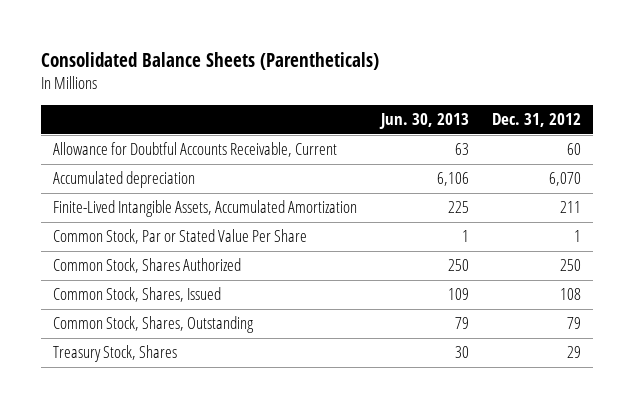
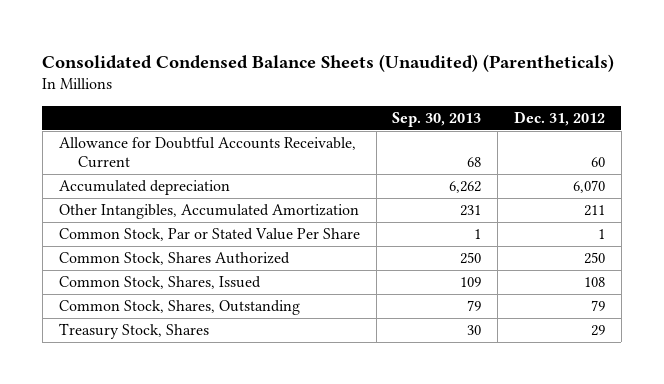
[41,51,380,70] Consolidated Balance Sheets (Parentheticals) -> [42,53,615,72] Consolidated Condensed Balance Sheets (Unaudited) (Parentheticals)
[378,113,469,130] Jun. 30, 2013 -> none
none -> [392,111,482,127] Sep. 30, 2013
[53,200,358,218] Finite-Lived Intangible Assets, Accumulated Amortization -> [58,204,359,220] Other Intangibles, Accumulated Amortization

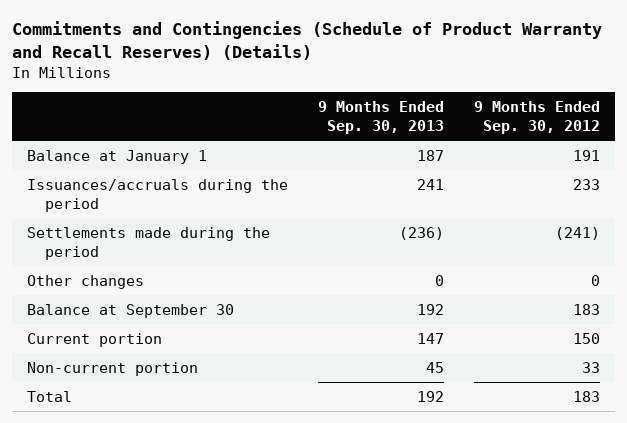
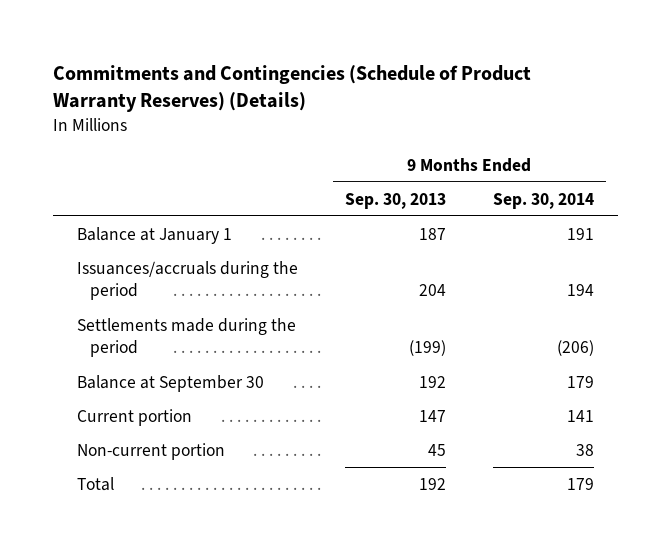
[12,21,603,60] Commitments and Contingencies (Schedule of Product Warranty and Recall Reserves) (Details) -> [52,65,531,113] Commitments and Contingencies (Schedule of Product Warranty Reserves) (Details)
[473,101,600,134] 9 Months Ended Sep. 30, 2012 -> none
none -> [493,192,595,209] Sep. 30, 2014
[27,274,145,289] Other changes -> none
[416,178,444,190] 241 -> [418,284,446,297] 204
[398,226,444,240] (236) -> [408,340,446,357] (199)

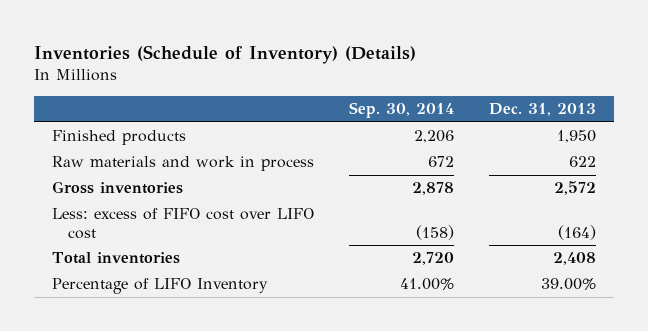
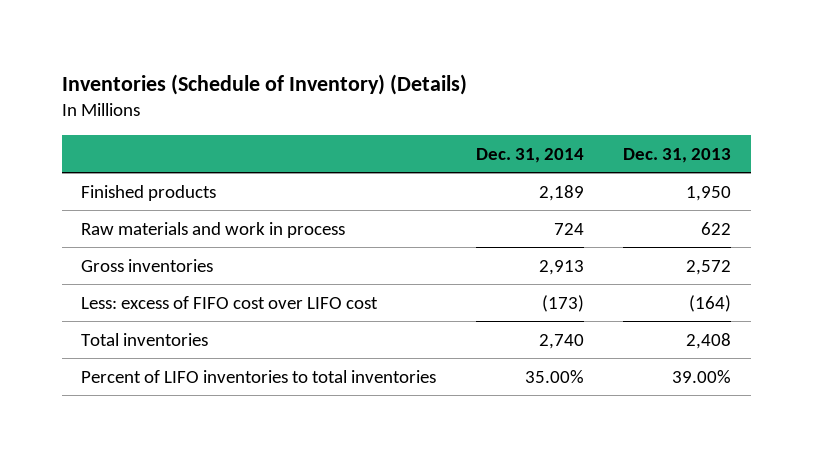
[348,102,454,119] Sep. 30, 2014 -> none
none -> [475,147,584,163] Dec. 31, 2014
[51,278,268,295] Percentage of LIFO Inventory -> [81,369,437,383] Percent of LIFO inventories to total inventories

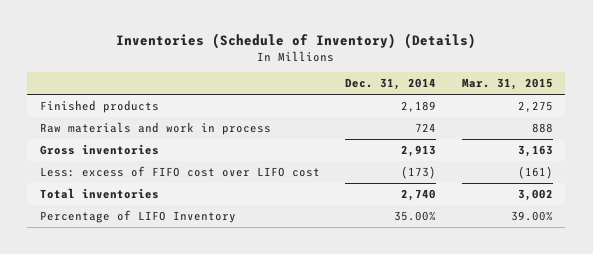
[623,147,732,163] Dec. 31, 2013 -> none
none -> [461,78,553,91] Mar. 31, 2015
[81,369,437,383] Percent of LIFO inventories to total inventories -> [39,210,236,224] Percentage of LIFO Inventory

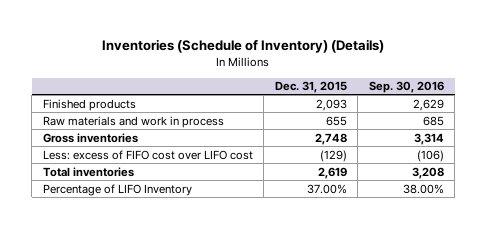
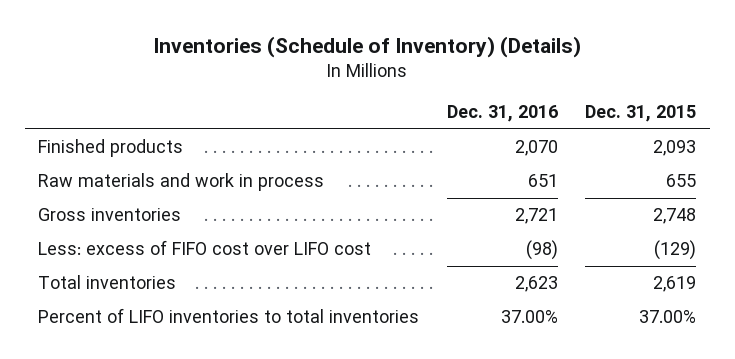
[368,81,444,94] Sep. 30, 2016 -> none
none -> [446,105,558,123] Dec. 31, 2016
[42,183,192,196] Percentage of LIFO Inventory -> [38,308,420,324] Percent of LIFO inventories to total inventories

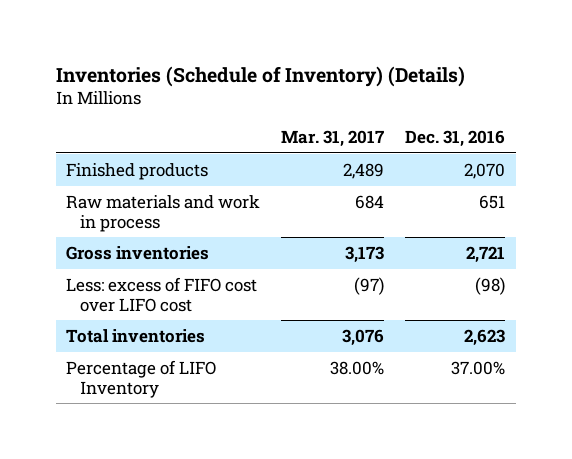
[585,105,697,123] Dec. 31, 2015 -> none
none -> [281,130,385,148] Mar. 31, 2017
[38,308,420,324] Percent of LIFO inventories to total inventories -> [66,359,217,398] Percentage of LIFO Inventory

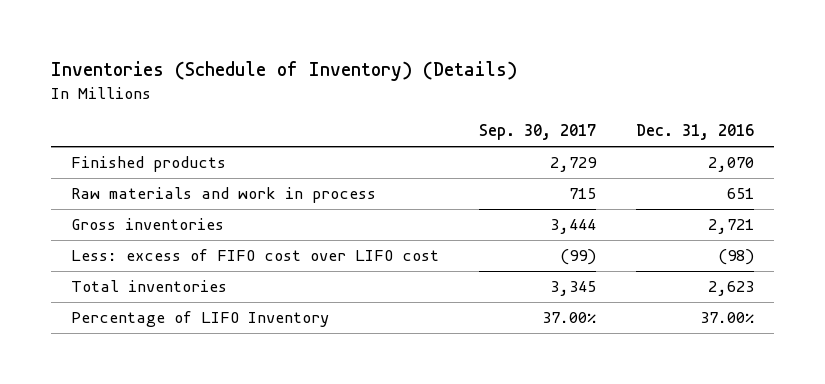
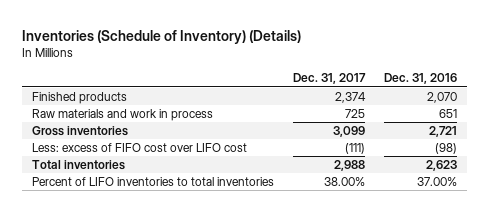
[478,124,596,141] Sep. 30, 2017 -> none
none -> [293,73,367,85] Dec. 31, 2017
[70,311,329,328] Percentage of LIFO Inventory -> [31,177,274,187] Percent of LIFO inventories to total inventories

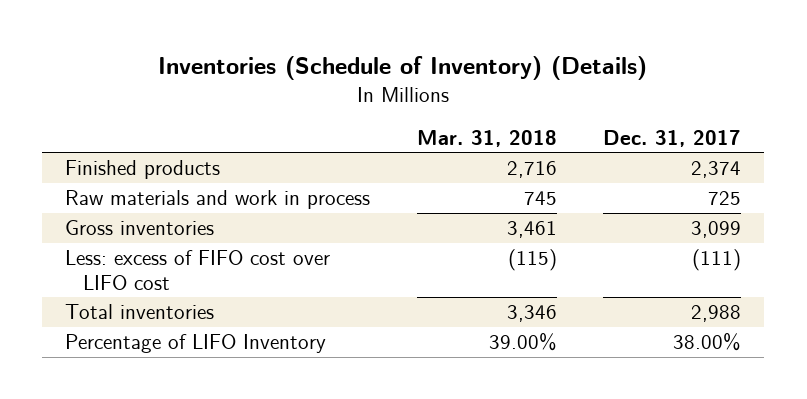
[384,73,458,85] Dec. 31, 2016 -> none
none -> [416,129,557,147] Mar. 31, 2018
[31,177,274,187] Percent of LIFO inventories to total inventories -> [65,334,327,354] Percentage of LIFO Inventory

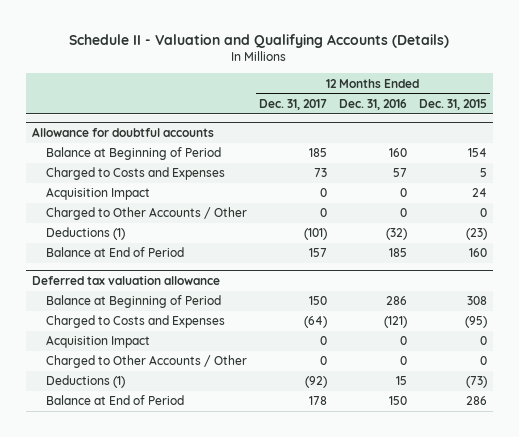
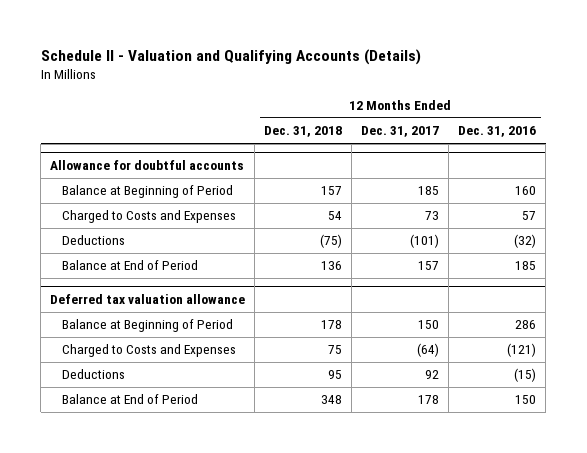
[418,98,487,110] Dec. 31, 2015 -> none
none -> [264,126,343,138] Dec. 31, 2018
[45,187,150,201] Acquisition Impact -> none
[45,207,247,221] Charged to Other Accounts / Other -> none
[45,227,125,241] Deductions (1) -> [62,235,126,246] Deductions
[45,335,150,349] Acquisition Impact -> none
[45,355,247,369] Charged to Other Accounts / Other -> none
[45,375,125,389] Deductions (1) -> [62,369,126,380] Deductions
[304,376,327,389] (92) -> [425,370,440,380] 92
[395,376,407,386] 15 -> [514,368,537,383] (15)

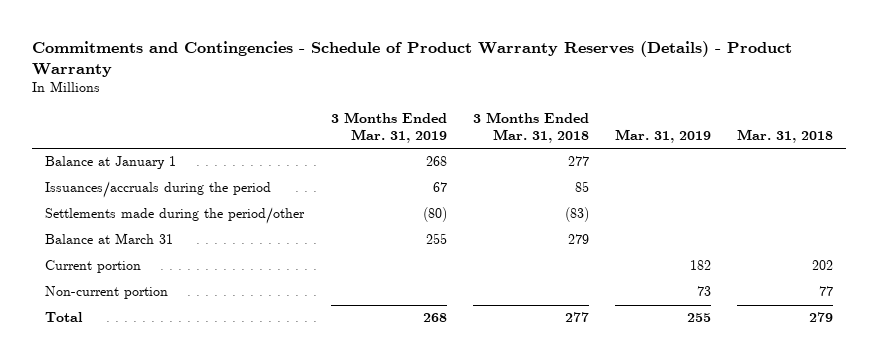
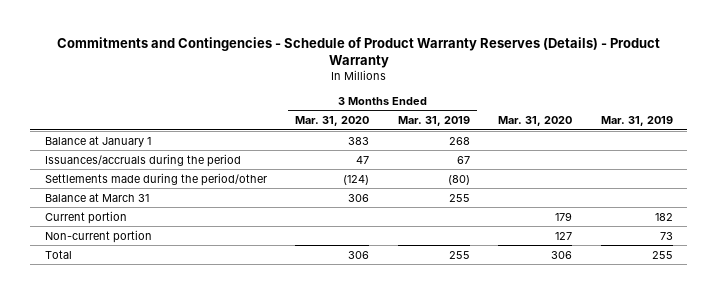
[472,112,589,144] 3 Months Ended Mar. 31, 2018 -> none
[737,129,834,144] Mar. 31, 2018 -> none
none -> [295,116,370,127] Mar. 31, 2020
none -> [498,116,573,127] Mar. 31, 2020
[422,313,447,323] 268 -> [448,250,470,259] 255

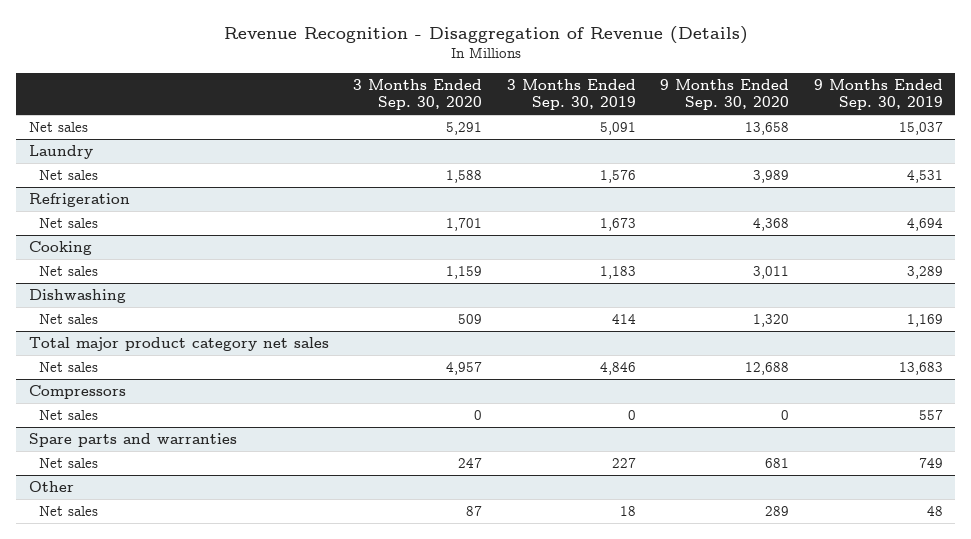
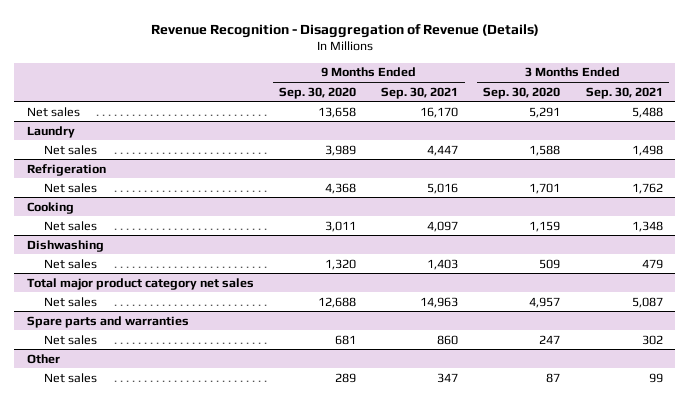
[506,78,636,110] 3 Months Ended Sep. 30, 2019 -> none
[813,78,943,110] 9 Months Ended Sep. 30, 2019 -> none
none -> [381,86,459,99] Sep. 30, 2021
none -> [585,86,663,99] Sep. 30, 2021
[28,385,126,400] Compressors -> none
[38,410,98,421] Net sales -> none

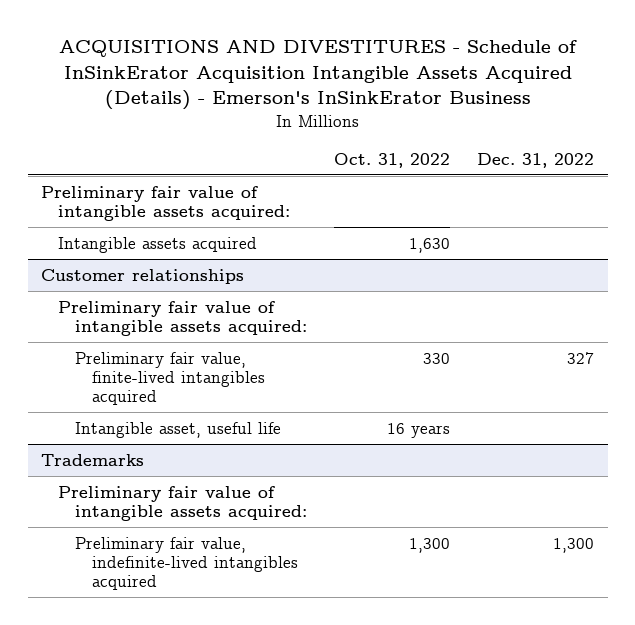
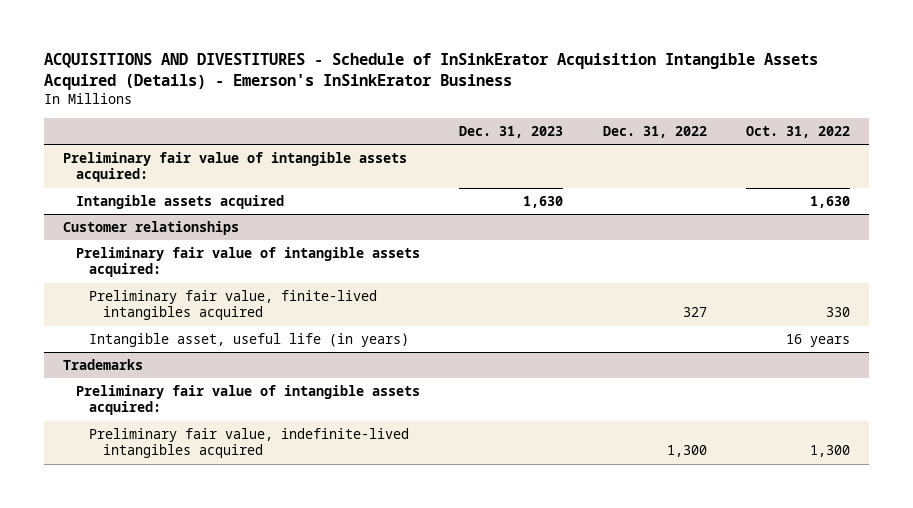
none -> [459,126,564,139] Dec. 31, 2023
[75,421,282,438] Intangible asset, useful life -> [89,333,410,348] Intangible asset, useful life (in years)

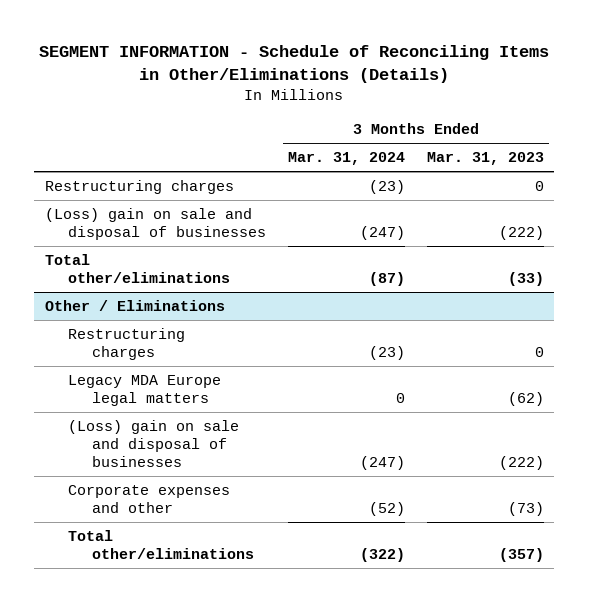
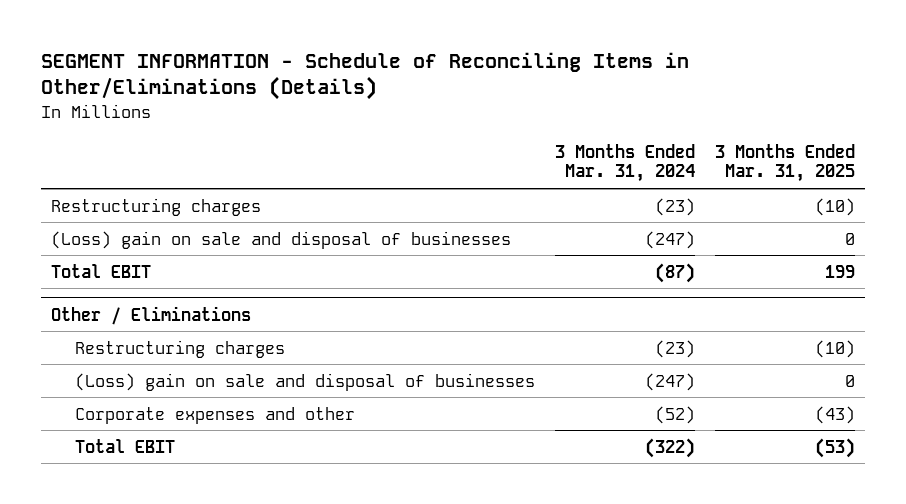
[426,152,544,166] Mar. 31, 2023 -> none
none -> [715,143,856,183] 3 Months Ended Mar. 31, 2025
[44,254,231,284] Total other/eliminations -> [51,263,152,278] Total EBIT
[68,375,222,407] Legacy MDA Europe legal matters -> none
[68,530,254,560] Total other/eliminations -> [74,438,175,453] Total EBIT

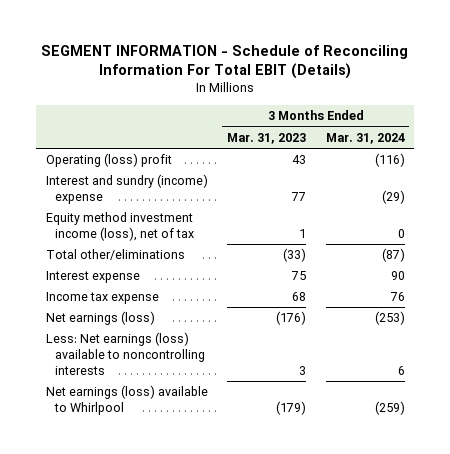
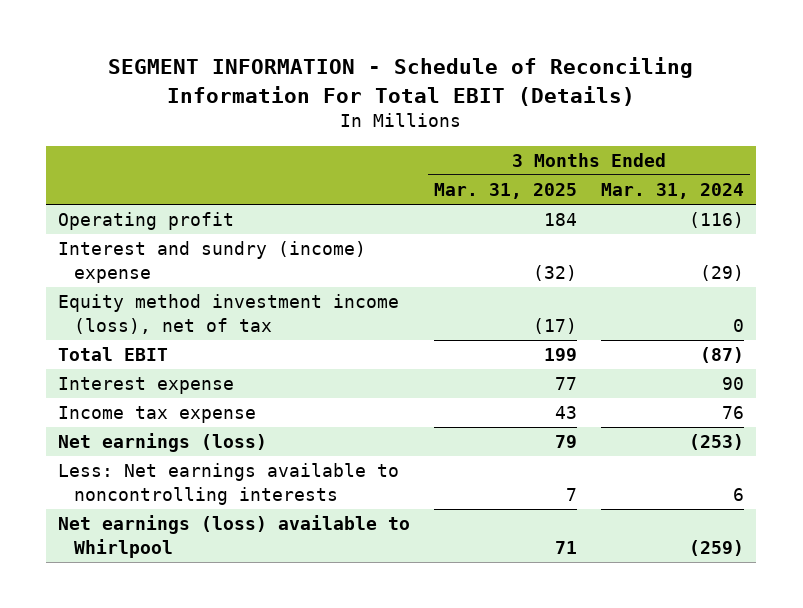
[227,132,307,144] Mar. 31, 2023 -> none
none -> [434,183,578,200] Mar. 31, 2025
[45,153,172,168] Operating (loss) profit -> [58,212,235,231] Operating profit
[45,249,185,261] Total other/eliminations -> [58,347,169,362] Total EBIT
[45,332,205,375] Less: Net earnings (loss) available to noncontrolling interests -> [58,463,400,505] Less: Net earnings available to noncontrolling interests

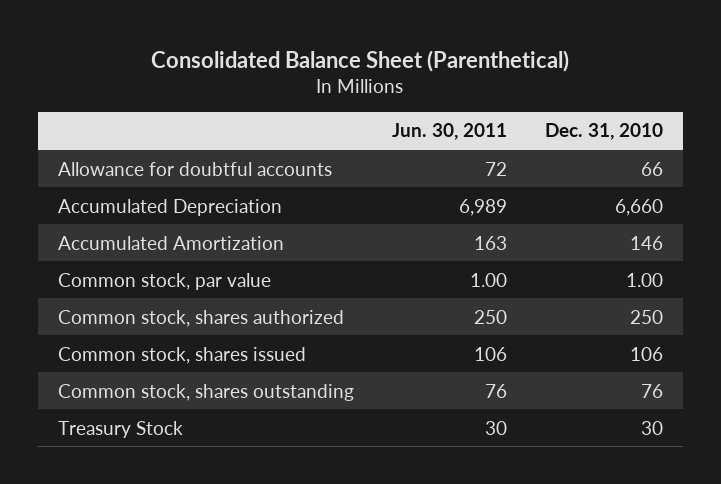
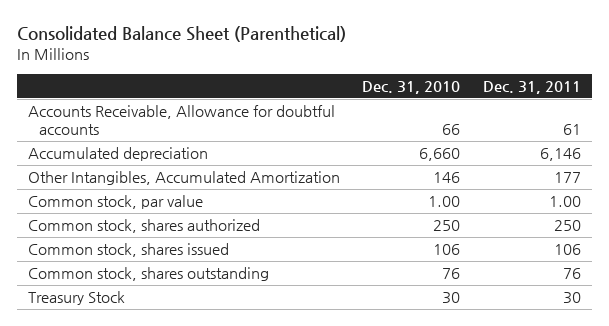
[391,123,507,141] Jun. 30, 2011 -> none
none -> [482,80,581,94] Dec. 31, 2011
[57,161,332,176] Allowance for doubtful accounts -> [28,105,336,135] Accounts Receivable, Allowance for doubtful accounts
[57,198,282,216] Accumulated Depreciation -> [28,147,209,162] Accumulated depreciation
[57,235,284,250] Accumulated Amortization -> [28,171,341,186] Other Intangibles, Accumulated Amortization

